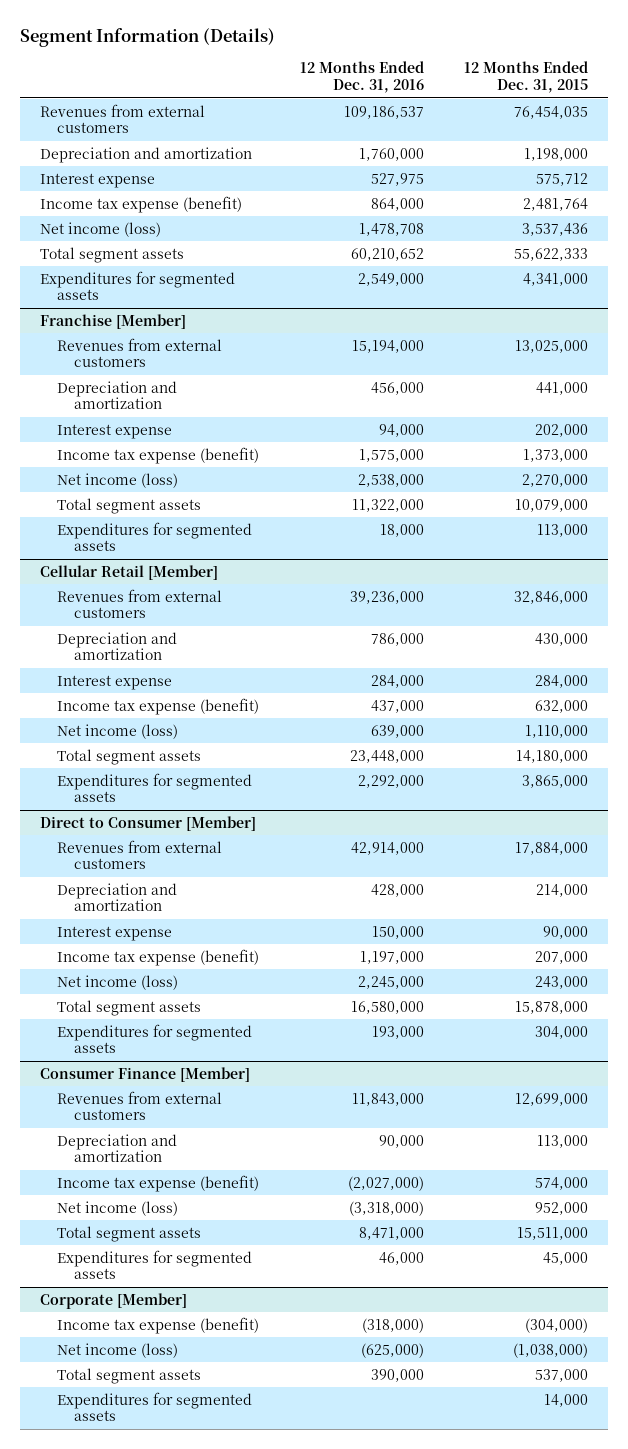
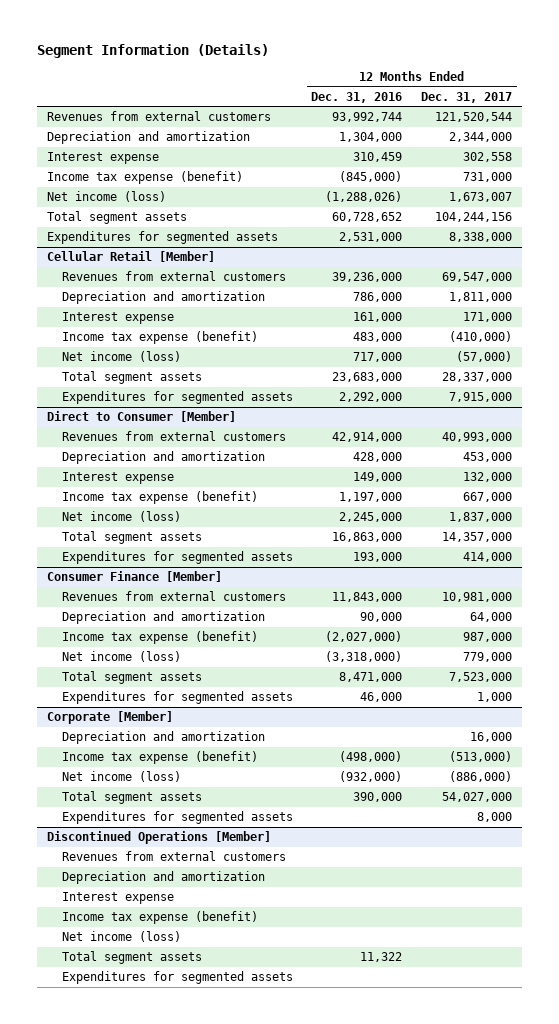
[464,61,589,94] 12 Months Ended Dec. 31, 2015 -> none
none -> [421,91,513,103] Dec. 31, 2017
[39,313,186,329] Franchise [Member] -> none
[56,337,222,368] Revenues from external customers -> none
[56,380,177,410] Depreciation and amortization -> none
[56,423,172,439] Interest expense -> none
[56,446,259,464] Income tax expense (benefit) -> none
[56,472,178,488] Net income (loss) -> none
[56,497,201,514] Total segment assets -> none
[56,521,252,552] Expenditures for segmented assets -> none
[343,105,424,119] 109,186,537 -> [332,112,403,123] 93,992,744
[358,147,424,161] 1,760,000 -> [339,132,403,143] 1,304,000
[370,172,424,186] 527,975 -> [353,152,403,163] 310,459
[370,197,424,211] 864,000 -> [339,171,403,183] (845,000)
[358,222,424,236] 1,478,708 -> [325,191,403,203] (1,288,026)
[350,247,424,261] 60,210,652 -> [332,212,403,223] 60,728,652
[357,272,424,286] 2,549,000 -> [339,232,403,243] 2,531,000
[370,674,424,688] 284,000 -> [353,312,403,323] 161,000
[370,699,424,713] 437,000 -> [353,332,403,343] 483,000
[370,724,424,738] 639,000 -> [353,352,403,363] 717,000
[349,749,424,763] 23,448,000 -> [332,372,403,383] 23,683,000
[371,925,424,939] 150,000 -> [353,472,403,483] 149,000
[350,1000,424,1014] 16,580,000 -> [332,532,403,543] 16,863,000
none -> [61,731,265,745] Depreciation and amortization
[361,1317,424,1333] (318,000) -> [339,751,403,763] (498,000)
[360,1342,424,1358] (625,000) -> [339,771,403,783] (932,000)
none -> [46,831,271,845] Discontinued Operations [Member]
none -> [61,851,286,862] Revenues from external customers
none -> [61,871,265,885] Depreciation and amortization
none -> [61,892,174,905] Interest expense
none -> [61,911,258,925] Income tax expense (benefit)
none -> [61,931,181,943] Net income (loss)
none -> [61,951,202,965] Total segment assets
none -> [61,971,293,985] Expenditures for segmented assets

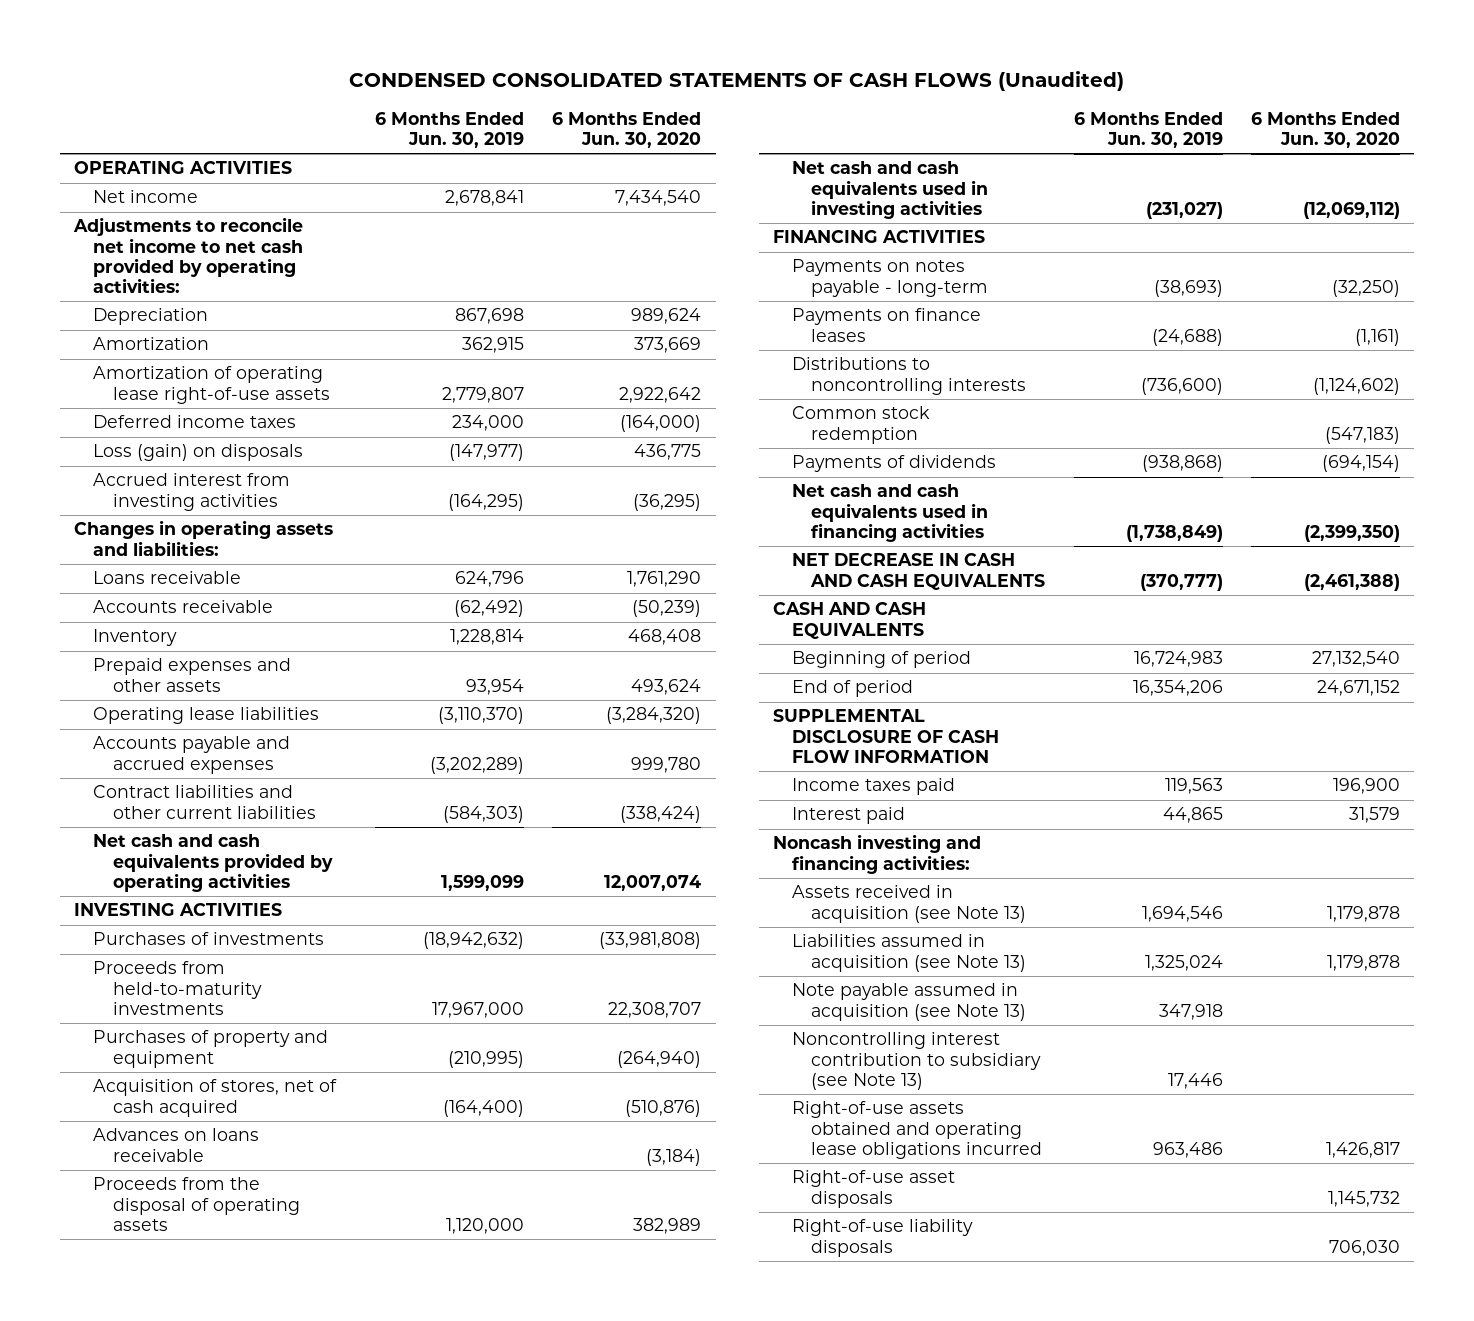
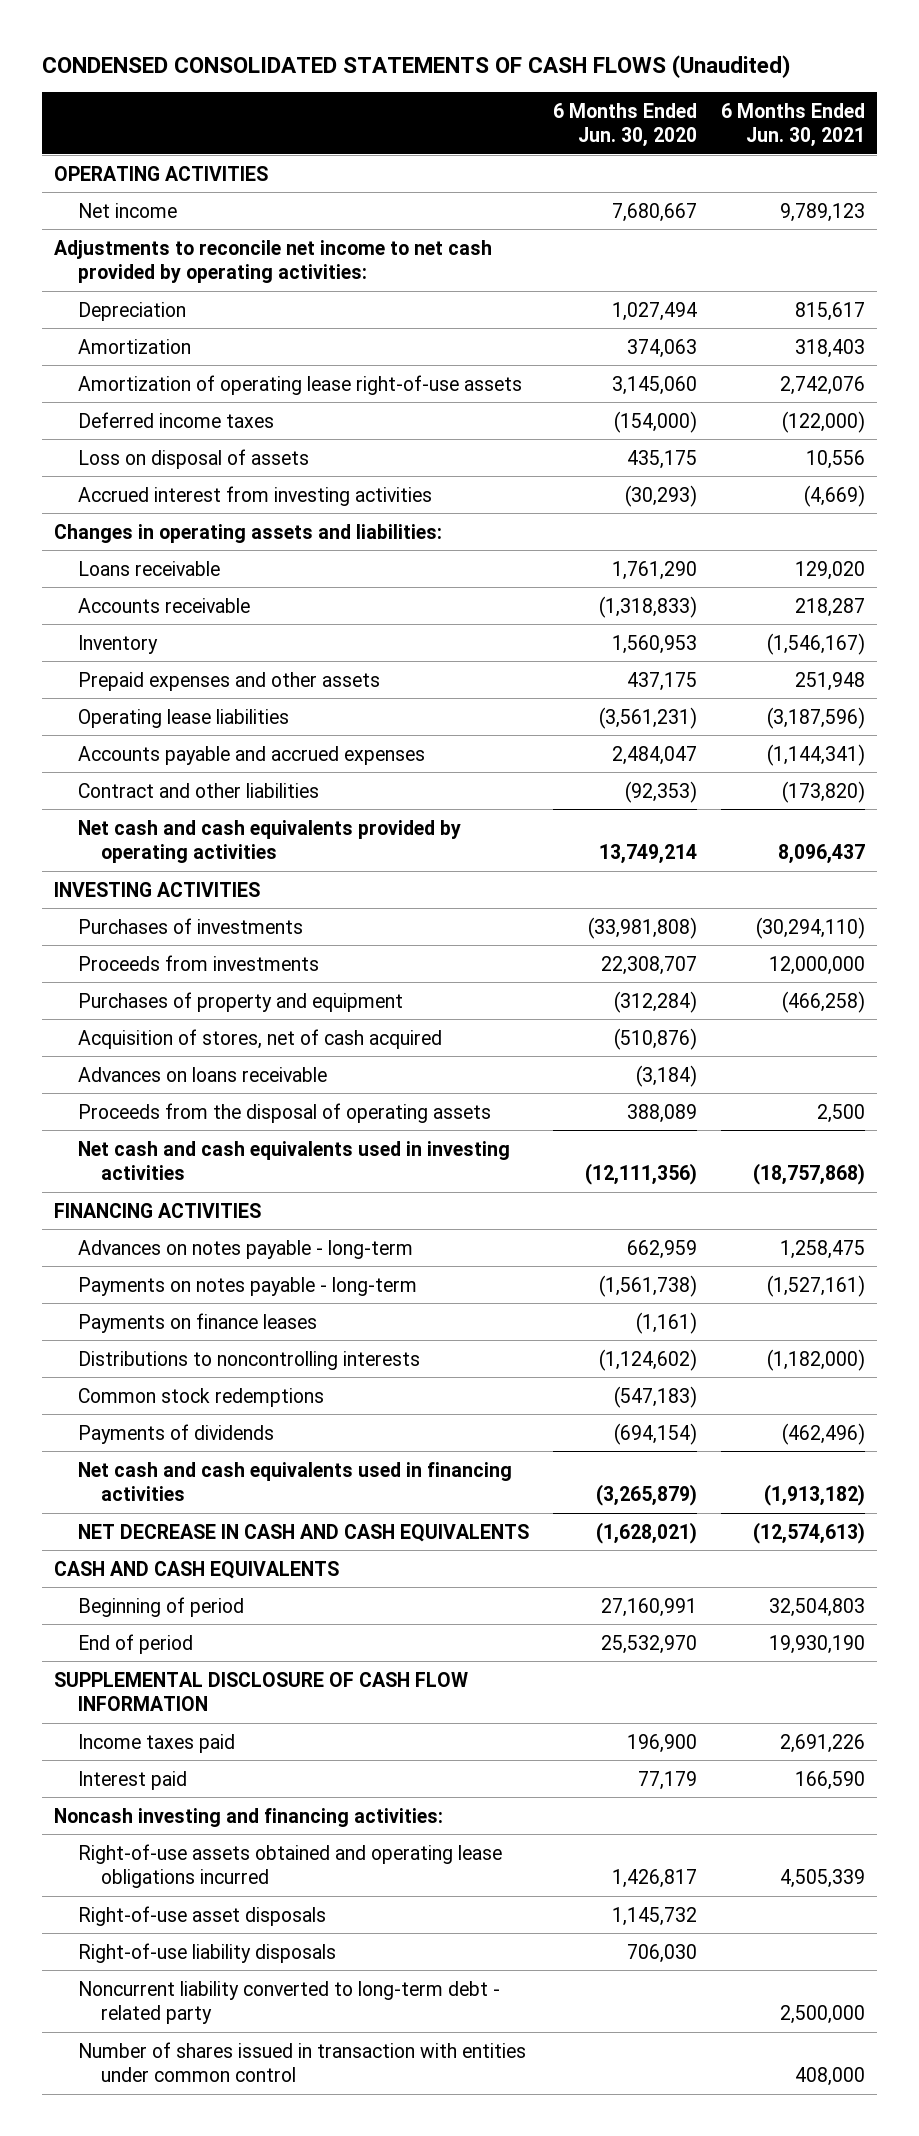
[374,111,524,149] 6 Months Ended Jun. 30, 2019 -> none
none -> [720,102,865,147] 6 Months Ended Jun. 30, 2021
[615,190,702,207] 7,434,540 -> [611,202,697,222] 7,680,667
[631,308,702,325] 989,624 -> [611,301,697,321] 1,027,494
[634,337,702,354] 373,669 -> [626,338,697,358] 374,063
[619,386,702,403] 2,922,642 -> [611,375,697,395] 3,145,060
[620,415,702,433] (164,000) -> [613,410,697,433] (154,000)
[93,444,304,462] Loss (gain) on disposals -> [77,448,309,469] Loss on disposal of assets
[634,444,702,461] 436,775 -> [626,449,697,469] 435,175
[633,493,702,511] (36,295) -> [624,484,697,507] (30,293)
[632,600,702,618] (50,239) -> [598,595,697,618] (1,318,833)
[628,629,702,646] 468,408 -> [611,634,697,654] 1,560,953
[631,678,702,695] 493,624 -> [626,671,697,691] 437,175
[606,707,702,725] (3,284,320) -> [598,706,697,729] (3,561,231)
[631,756,702,773] 999,780 -> [611,745,697,765] 2,484,047
[93,785,316,819] Contract liabilities and other current liabilities -> [77,782,319,798] Contract and other liabilities
[620,805,702,823] (338,424) -> [624,780,697,803] (92,353)
[604,874,702,891] 12,007,074 -> [598,843,697,864] 13,749,214
[93,961,262,1015] Proceeds from held-to-maturity investments -> [77,954,319,971] Proceeds from investments
[617,1050,702,1068] (264,940) -> [613,990,697,1013] (312,284)
[633,1217,702,1234] 382,989 -> [626,1103,697,1123] 388,089
[1303,201,1401,219] (12,069,112) -> [584,1162,697,1185] (12,111,356)
none -> [77,1239,413,1259] Advances on notes payable - long-term
[1332,279,1401,297] (32,250) -> [598,1274,697,1297] (1,561,738)
[792,406,931,444] Common stock redemption -> [77,1387,324,1407] Common stock redemptions
[1304,524,1401,542] (2,399,350) -> [595,1483,697,1506] (3,265,879)
[1304,573,1401,591] (2,461,388) -> [595,1521,697,1544] (1,628,021)
[1312,651,1401,668] 27,132,540 -> [600,1597,697,1617] 27,160,991
[1317,680,1401,697] 24,671,152 -> [600,1634,697,1654] 25,532,970
[1349,807,1401,824] 31,579 -> [637,1770,697,1790] 77,179
[792,885,1027,923] Assets received in acquisition (see Note 13) -> none
[792,934,1027,972] Liabilities assumed in acquisition (see Note 13) -> none
[792,983,1027,1021] Note payable assumed in acquisition (see Note 13) -> none
[792,1032,1042,1090] Noncontrolling interest contribution to subsidiary (see Note 13) -> none
none -> [77,1980,500,2024] Noncurrent liability converted to long-term debt - related party
none -> [77,2041,526,2082] Number of shares issued in transaction with entities under common control

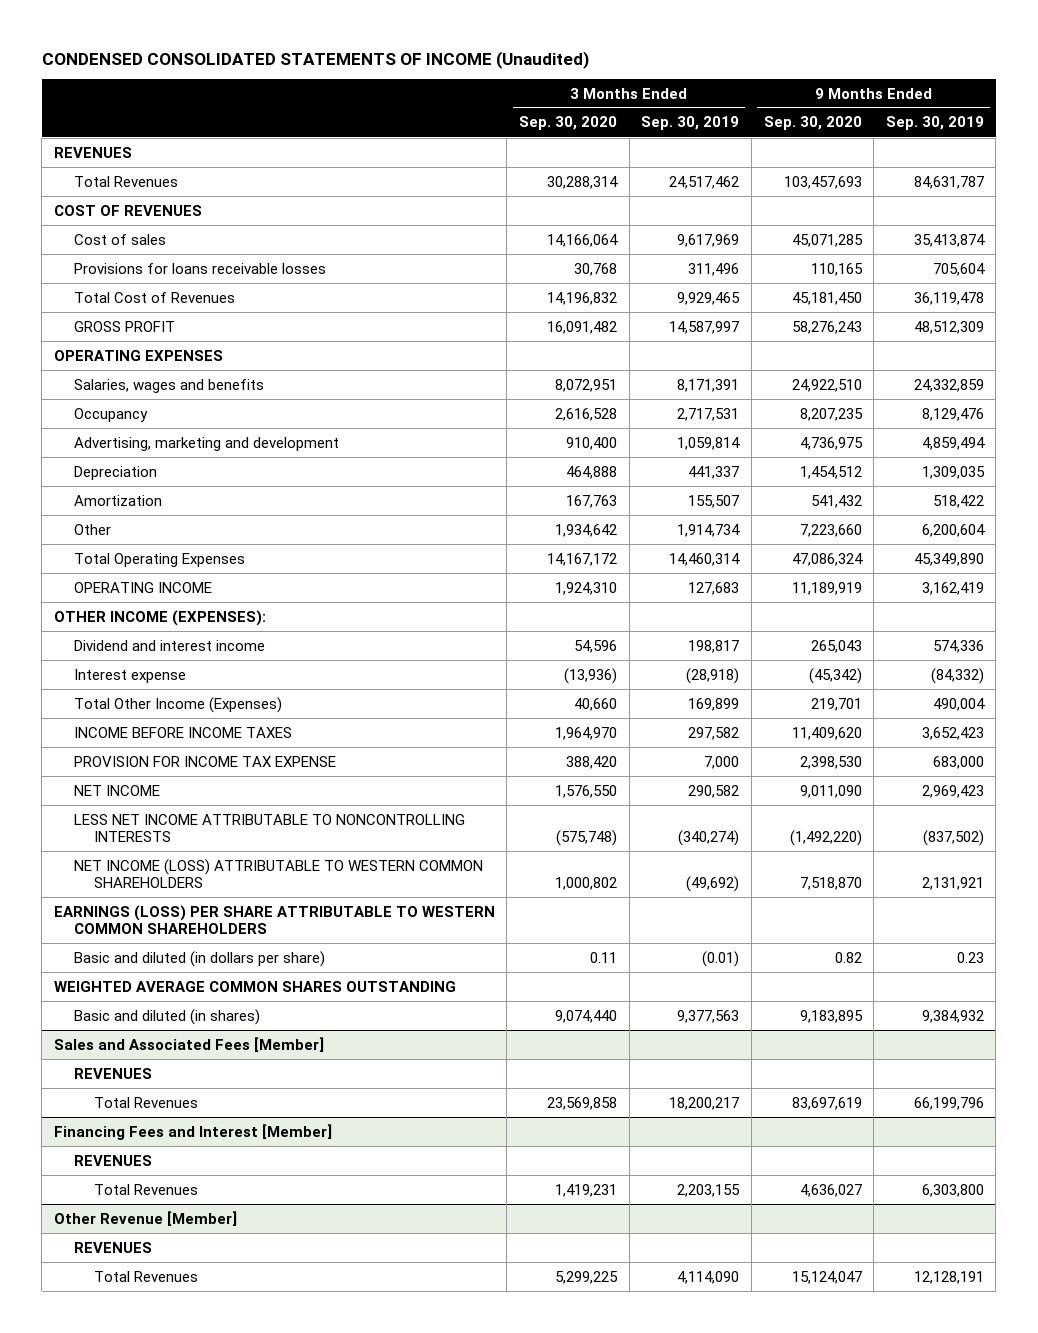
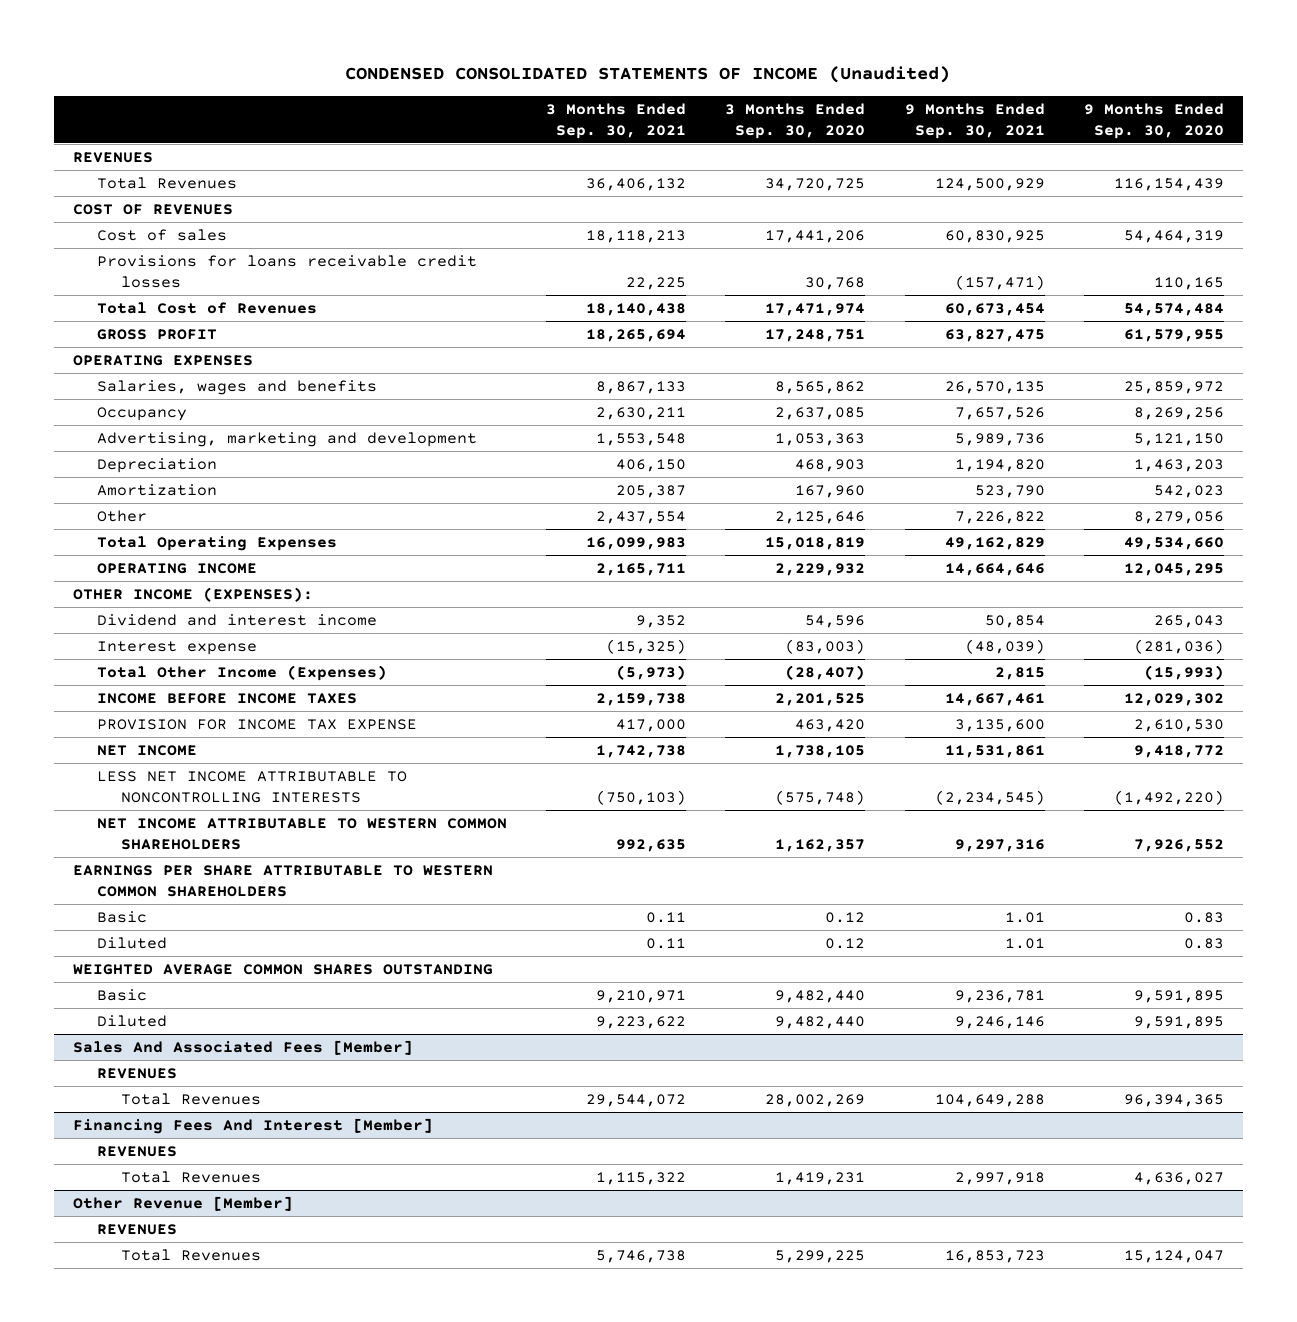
[641,116,740,131] Sep. 30, 2019 -> none
[885,116,984,131] Sep. 30, 2019 -> none
none -> [546,102,687,139] 3 Months Ended Sep. 30, 2021
none -> [904,102,1045,139] 9 Months Ended Sep. 30, 2021
[547,175,619,189] 30,288,314 -> [765,178,866,192] 34,720,725
[783,175,862,189] 103,457,693 -> [1113,178,1224,192] 116,154,439
[547,233,619,247] 14,166,064 -> [765,230,866,244] 17,441,206
[791,233,863,247] 45,071,285 -> [1123,230,1224,244] 54,464,319
[73,262,326,274] Provisions for loans receivable losses -> [96,255,477,288] Provisions for loans receivable credit losses
[547,291,618,305] 14,196,832 -> [765,303,866,317] 17,471,974
[791,291,862,305] 45,181,450 -> [1123,303,1224,317] 54,574,484
[547,320,618,334] 16,091,482 -> [765,329,866,343] 17,248,751
[791,320,862,334] 58,276,243 -> [1123,329,1224,343] 61,579,955
[555,378,618,392] 8,072,951 -> [775,381,866,395] 8,565,862
[791,378,862,392] 24,922,510 -> [1123,381,1224,395] 25,859,972
[555,407,618,421] 2,616,528 -> [775,407,866,421] 2,637,085
[799,407,863,421] 8,207,235 -> [1133,407,1224,421] 8,269,256
[566,436,618,450] 910,400 -> [775,433,866,447] 1,053,363
[799,436,863,450] 4,736,975 -> [1133,433,1224,447] 5,121,150
[566,465,618,479] 464,888 -> [795,459,866,473] 468,903
[799,465,862,479] 1,454,512 -> [1133,459,1224,473] 1,463,203
[566,494,618,508] 167,763 -> [795,485,866,499] 167,960
[810,494,862,508] 541,432 -> [1153,485,1224,499] 542,023
[555,523,618,537] 1,934,642 -> [775,511,866,525] 2,125,646
[799,523,862,537] 7,223,660 -> [1133,511,1224,525] 8,279,056
[547,552,618,566] 14,167,172 -> [765,537,866,551] 15,018,819
[791,552,863,566] 47,086,324 -> [1123,537,1224,551] 49,534,660
[555,581,618,595] 1,924,310 -> [775,563,866,577] 2,229,932
[791,581,862,595] 11,189,919 -> [1123,563,1224,577] 12,045,295
[564,667,618,684] (13,936) -> [785,639,866,655] (83,003)
[808,667,862,684] (45,342) -> [1133,639,1224,655] (281,036)
[574,697,618,711] 40,660 -> [785,665,866,681] (28,407)
[810,697,862,711] 219,701 -> [1143,665,1224,681] (15,993)
[555,726,618,740] 1,964,970 -> [775,693,866,707] 2,201,525
[791,726,862,740] 11,409,620 -> [1123,693,1224,707] 12,029,302
[566,755,618,769] 388,420 -> [795,719,866,733] 463,420
[799,755,862,769] 2,398,530 -> [1133,719,1224,733] 2,610,530
[555,784,618,798] 1,576,550 -> [775,745,866,759] 1,738,105
[799,784,862,798] 9,011,090 -> [1133,745,1224,759] 9,418,772
[73,950,325,967] Basic and diluted (in dollars per share) -> none
[73,858,483,889] NET INCOME (LOSS) ATTRIBUTABLE TO WESTERN COMMON SHAREHOLDERS -> [96,818,507,850] NET INCOME ATTRIBUTABLE TO WESTERN COMMON SHAREHOLDERS
[555,877,618,891] 1,000,802 -> [775,838,866,852] 1,162,357
[799,877,862,891] 7,518,870 -> [1133,838,1224,852] 7,926,552
[53,904,495,935] EARNINGS (LOSS) PER SHARE ATTRIBUTABLE TO WESTERN COMMON SHAREHOLDERS -> [73,865,494,897] EARNINGS PER SHARE ATTRIBUTABLE TO WESTERN COMMON SHAREHOLDERS
none -> [96,911,147,924] Basic
none -> [96,937,167,950] Diluted
[73,1008,260,1025] Basic and diluted (in shares) -> none
none -> [96,989,147,1002] Basic
none -> [96,1015,167,1028] Diluted
[53,1036,324,1052] Sales and Associated Fees [Member] -> [73,1040,414,1056] Sales And Associated Fees [Member]
[547,1096,618,1110] 23,569,858 -> [765,1094,866,1108] 28,002,269
[791,1096,862,1110] 83,697,619 -> [1123,1094,1224,1108] 96,394,365
[53,1123,332,1140] Financing Fees and Interest [Member] -> [73,1118,434,1135] Financing Fees And Interest [Member]

